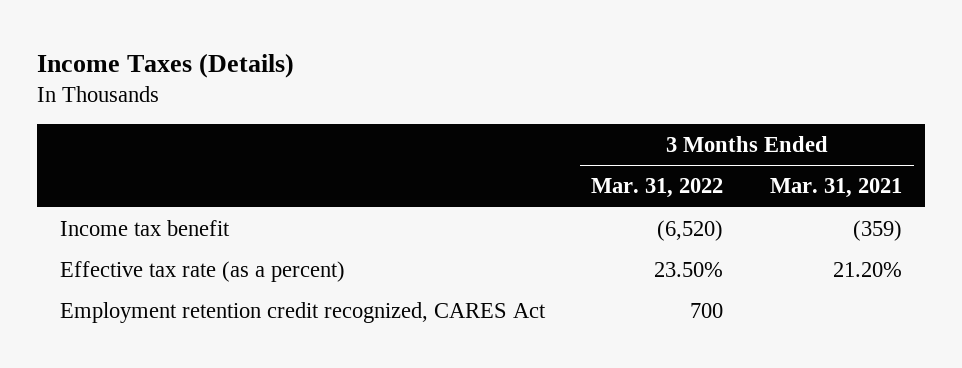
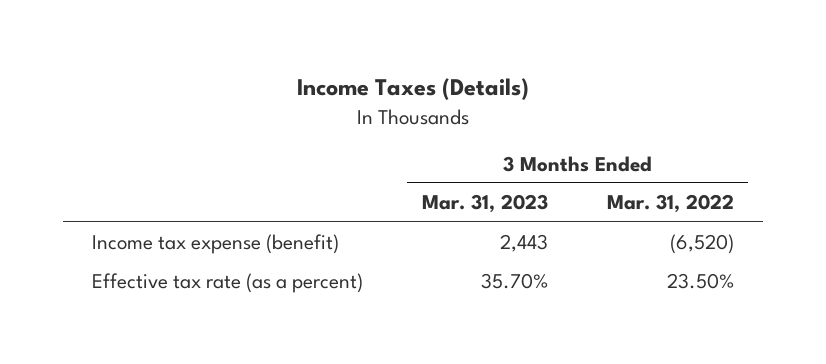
[770,178,903,199] Mar. 31, 2021 -> none
none -> [422,194,549,214] Mar. 31, 2023
[59,219,230,236] Income tax benefit -> [92,234,340,255] Income tax expense (benefit)
[59,301,546,323] Employment retention credit recognized, CARES Act -> none

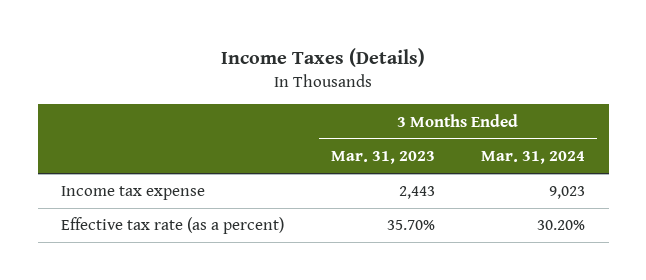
[606,194,734,214] Mar. 31, 2022 -> none
none -> [481,151,586,165] Mar. 31, 2024
[92,234,340,255] Income tax expense (benefit) -> [60,186,205,201] Income tax expense

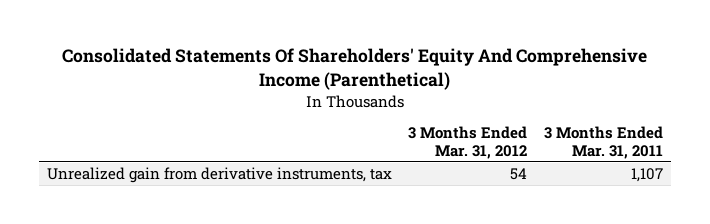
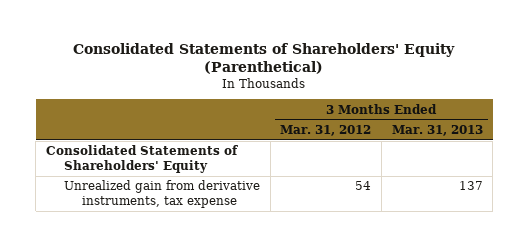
[61,48,647,91] Consolidated Statements Of Shareholders' Equity And Comprehensive Income (Parenthetical) -> [73,42,456,74] Consolidated Statements of Shareholders' Equity (Parenthetical)
[543,126,663,160] 3 Months Ended Mar. 31, 2011 -> none
none -> [391,124,483,136] Mar. 31, 2013
none -> [46,145,239,174] Consolidated Statements of Shareholders' Equity
[46,167,392,184] Unrealized gain from derivative instruments, tax -> [63,180,260,209] Unrealized gain from derivative instruments, tax expense

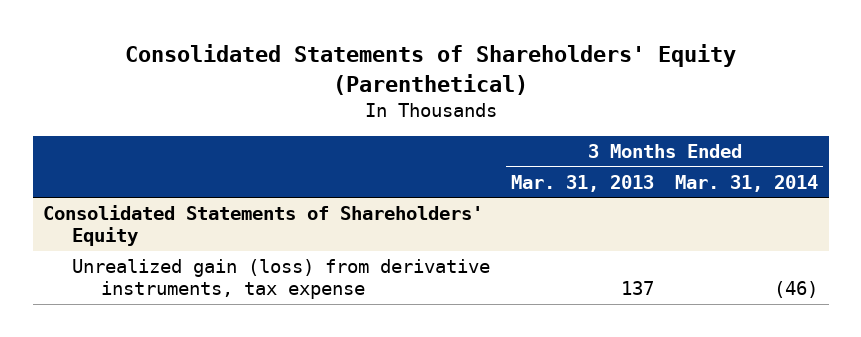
[280,124,372,136] Mar. 31, 2012 -> none
none -> [675,174,819,192] Mar. 31, 2014
[63,180,260,209] Unrealized gain from derivative instruments, tax expense -> [72,259,491,300] Unrealized gain (loss) from derivative instruments, tax expense

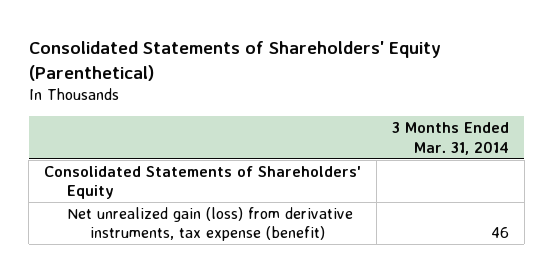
[511,174,655,192] Mar. 31, 2013 -> none
[72,259,491,300] Unrealized gain (loss) from derivative instruments, tax expense -> [67,207,354,242] Net unrealized gain (loss) from derivative instruments, tax expense (benefit)
[774,281,819,299] (46) -> [490,227,509,239] 46

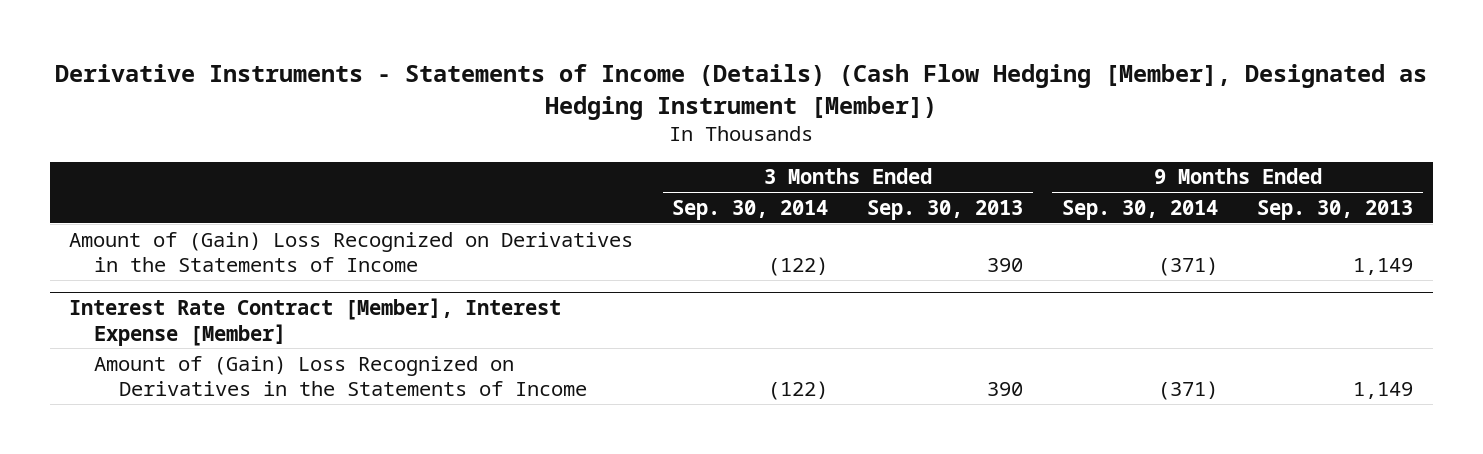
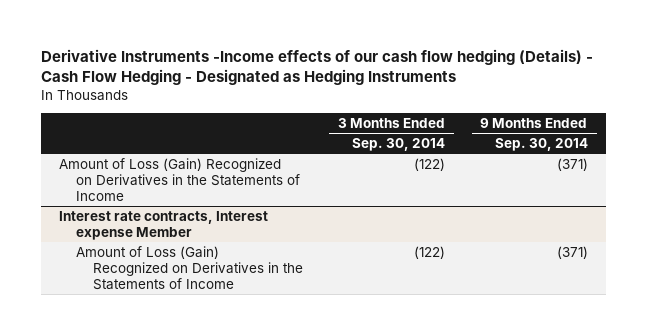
[55,63,1428,120] Derivative Instruments - Statements of Income (Details) (Cash Flow Hedging [Member], Designated as Hedging Instrument [Member]) -> [40,48,593,86] Derivative Instruments -Income effects of our cash flow hedging (Details) - Cash Flow Hedging - Designated as Hedging Instruments
[867,200,1024,221] Sep. 30, 2013 -> none
[1257,200,1414,221] Sep. 30, 2013 -> none
[69,231,634,272] Amount of (Gain) Loss Recognized on Derivatives in the Statements of Income -> [58,157,300,201] Amount of Loss (Gain) Recognized on Derivatives in the Statements of Income
[69,298,562,346] Interest Rate Contract [Member], Interest Expense [Member] -> [58,210,268,240] Interest rate contracts, Interest expense Member
[94,355,588,396] Amount of (Gain) Loss Recognized on Derivatives in the Statements of Income -> [75,245,303,290] Amount of Loss (Gain) Recognized on Derivatives in the Statements of Income

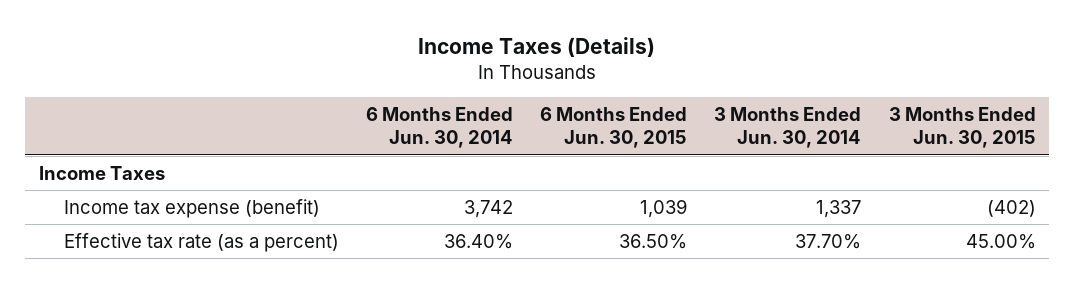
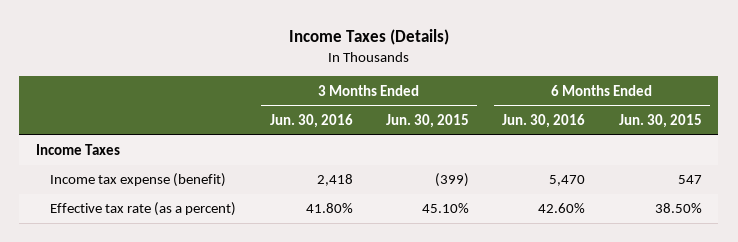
[365,106,513,149] 6 Months Ended Jun. 30, 2014 -> none
[714,106,862,149] 3 Months Ended Jun. 30, 2014 -> none
none -> [269,113,353,128] Jun. 30, 2016
none -> [502,113,586,128] Jun. 30, 2016
[640,198,688,218] 1,039 -> [677,175,702,185] 547
[986,199,1036,217] (402) -> [434,173,469,188] (399)
[619,233,688,249] 36.50% -> [654,203,702,214] 38.50%
[965,233,1036,249] 45.00% -> [421,203,469,214] 45.10%

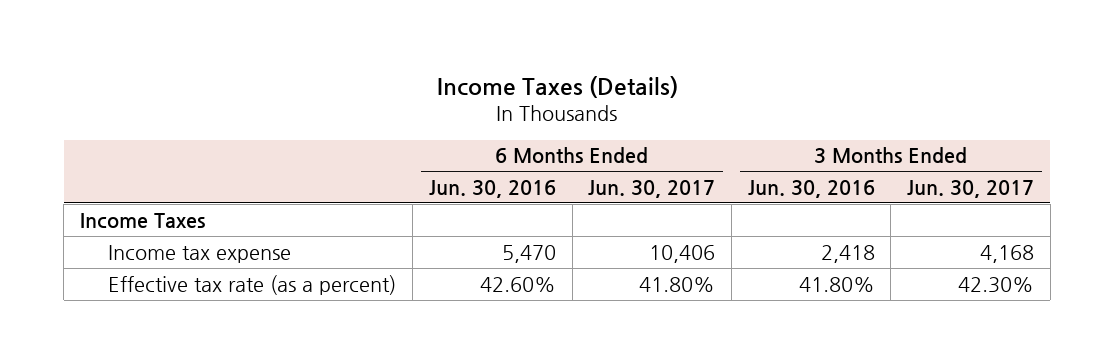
[385,113,469,128] Jun. 30, 2015 -> none
[618,113,702,128] Jun. 30, 2015 -> none
none -> [588,179,716,198] Jun. 30, 2017
none -> [907,179,1035,198] Jun. 30, 2017
[50,173,227,188] Income tax expense (benefit) -> [108,244,292,263] Income tax expense

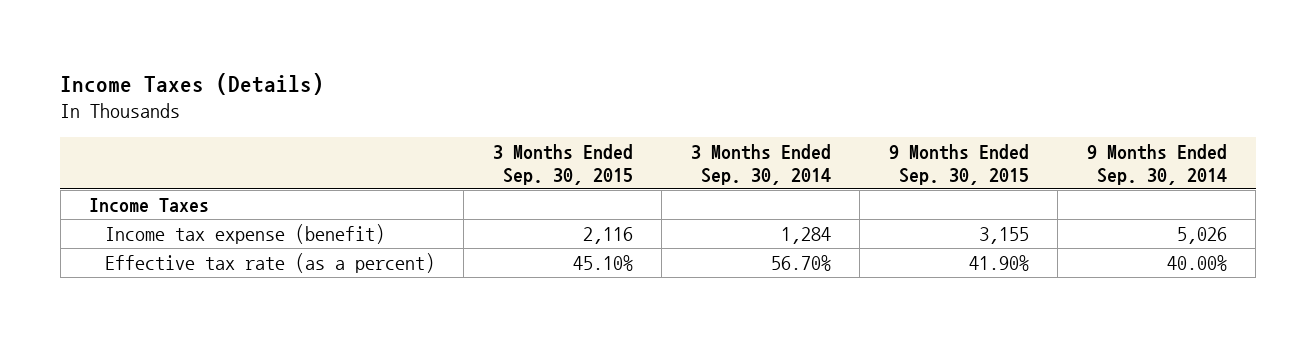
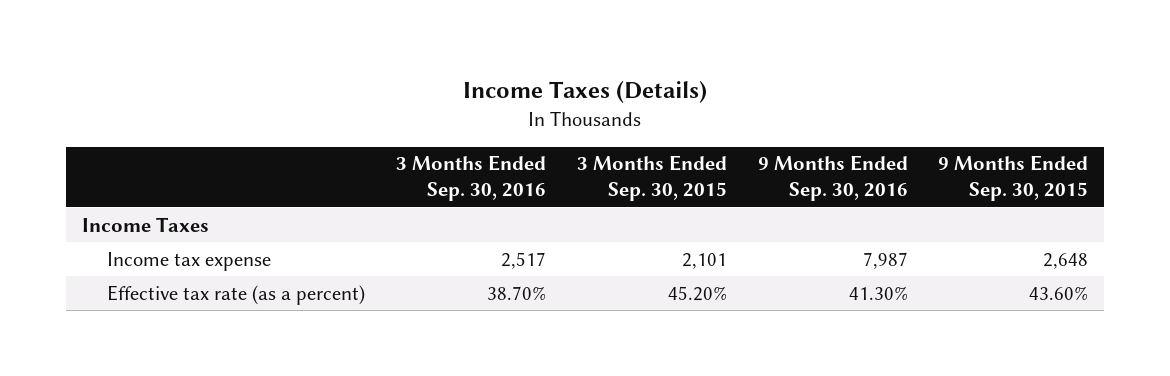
[690,143,831,185] 3 Months Ended Sep. 30, 2014 -> none
[1086,143,1227,185] 9 Months Ended Sep. 30, 2014 -> none
none -> [395,155,546,202] 3 Months Ended Sep. 30, 2016
none -> [757,155,908,202] 9 Months Ended Sep. 30, 2016
[104,223,385,244] Income tax expense (benefit) -> [107,251,272,271] Income tax expense
[582,226,633,244] 2,116 -> [681,252,727,269] 2,101
[978,226,1029,244] 3,155 -> [1043,252,1089,269] 2,648
[572,254,633,271] 45.10% -> [667,285,727,301] 45.20%
[968,254,1029,271] 41.90% -> [1029,285,1089,300] 43.60%

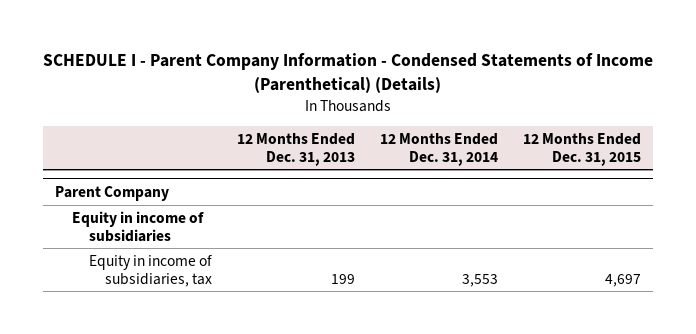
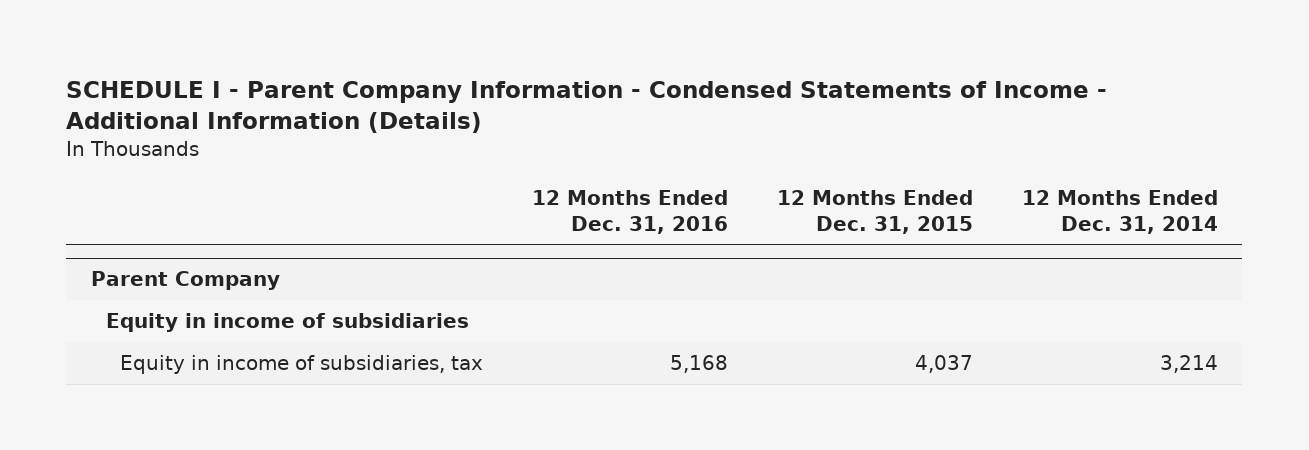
[43,53,654,94] SCHEDULE I - Parent Company Information - Condensed Statements of Income (Parenthetical) (Details) -> [66,80,1108,134] SCHEDULE I - Parent Company Information - Condensed Statements of Income - Additional Information (Details)
[237,132,356,166] 12 Months Ended Dec. 31, 2013 -> none
none -> [532,189,729,234] 12 Months Ended Dec. 31, 2016
[462,273,499,287] 3,553 -> [1159,355,1218,374] 3,214
[604,273,641,287] 4,697 -> [914,355,973,374] 4,037

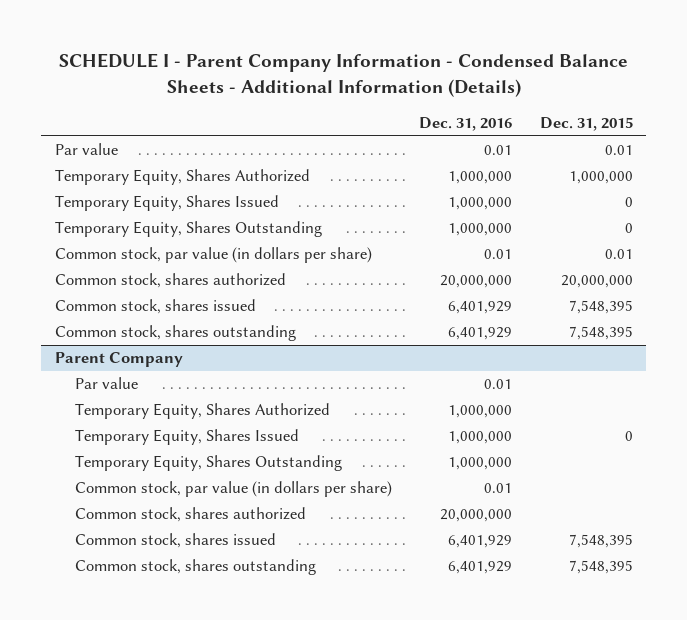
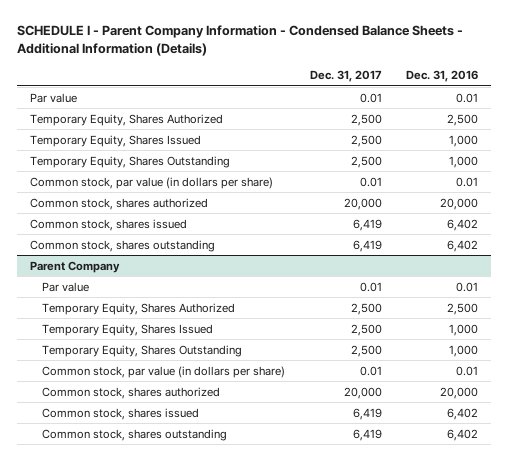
[539,117,633,132] Dec. 31, 2015 -> none
none -> [309,70,382,83] Dec. 31, 2017
[448,171,513,185] 1,000,000 -> [447,113,479,126] 2,500
[448,197,513,211] 1,000,000 -> [449,134,479,147] 1,000
[448,223,513,237] 1,000,000 -> [449,155,479,168] 1,000
[440,275,513,289] 20,000,000 -> [440,197,479,210] 20,000
[448,301,513,315] 6,401,929 -> [447,218,479,231] 6,402
[448,327,513,341] 6,401,929 -> [447,239,479,252] 6,402
[448,405,513,419] 1,000,000 -> [447,302,479,315] 2,500
[448,431,513,445] 1,000,000 -> [449,323,479,336] 1,000
[448,457,513,471] 1,000,000 -> [449,344,479,357] 1,000
[440,509,513,523] 20,000,000 -> [440,386,479,399] 20,000
[448,535,513,549] 6,401,929 -> [447,407,479,420] 6,402
[448,561,513,575] 6,401,929 -> [447,428,479,441] 6,402

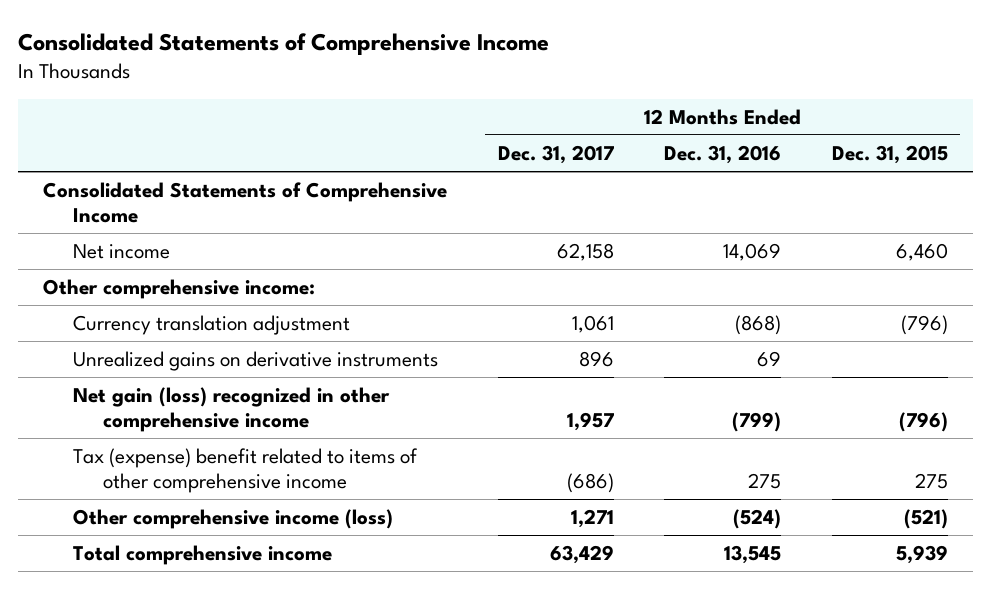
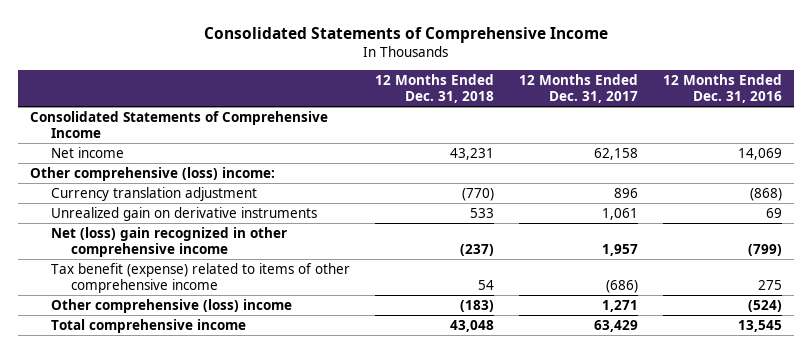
[831,144,948,164] Dec. 31, 2015 -> none
none -> [374,73,494,104] 12 Months Ended Dec. 31, 2018
[43,278,316,299] Other comprehensive income: -> [30,166,276,181] Other comprehensive (loss) income:
[571,314,614,333] 1,061 -> [613,187,638,198] 896
[73,350,439,371] Unrealized gains on derivative instruments -> [50,206,317,221] Unrealized gain on derivative instruments
[578,350,614,367] 896 -> [601,207,638,220] 1,061
[73,386,391,432] Net gain (loss) recognized in other comprehensive income -> [50,226,287,258] Net (loss) gain recognized in other comprehensive income
[73,447,419,493] Tax (expense) benefit related to items of other comprehensive income -> [50,262,350,294] Tax benefit (expense) related to items of other comprehensive income
[73,508,394,529] Other comprehensive income (loss) -> [50,298,292,313] Other comprehensive (loss) income

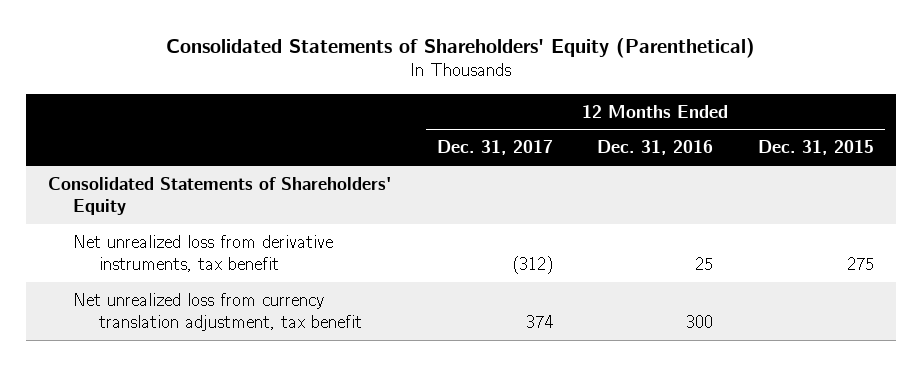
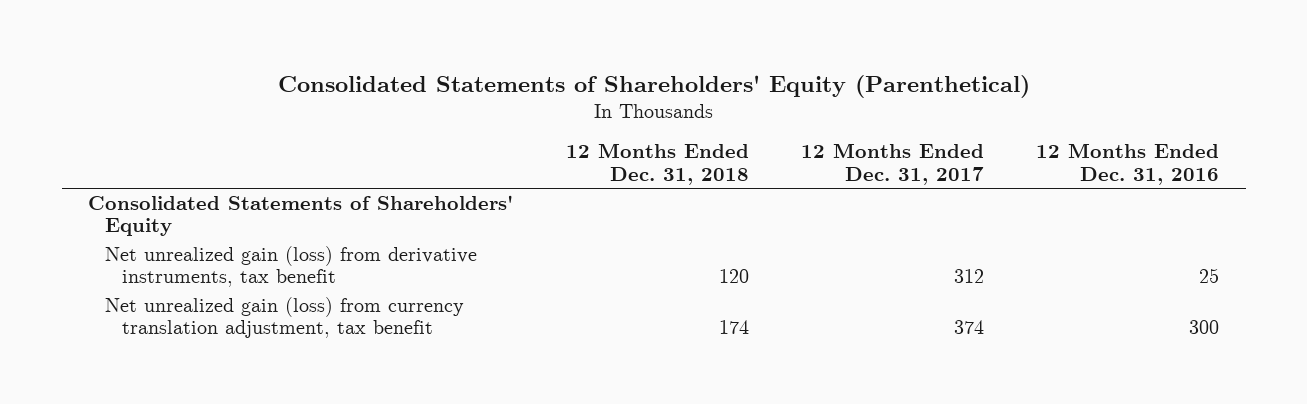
[757,140,874,156] Dec. 31, 2015 -> none
none -> [565,143,749,186] 12 Months Ended Dec. 31, 2018
[73,234,334,273] Net unrealized loss from derivative instruments, tax benefit -> [104,245,477,288] Net unrealized gain (loss) from derivative instruments, tax benefit
[511,256,553,275] (312) -> [953,269,984,284] 312
[73,292,362,332] Net unrealized loss from currency translation adjustment, tax benefit -> [104,296,464,339] Net unrealized gain (loss) from currency translation adjustment, tax benefit

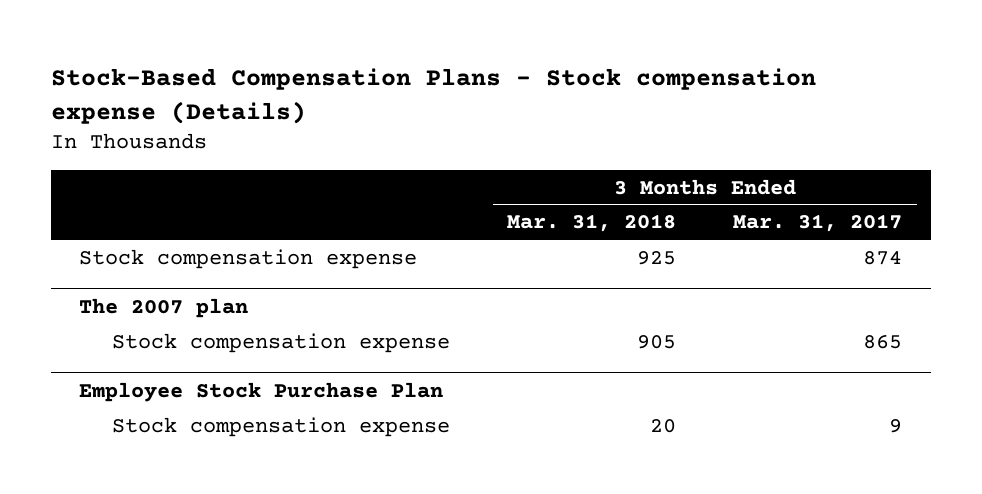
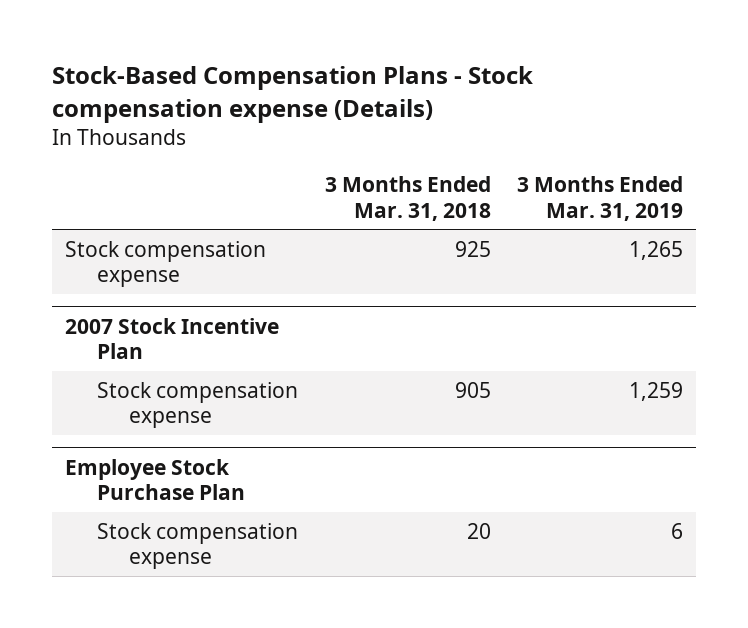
[733,214,903,233] Mar. 31, 2017 -> none
none -> [517,176,684,221] 3 Months Ended Mar. 31, 2019
[79,297,249,318] The 2007 plan -> [65,317,280,359] 2007 Stock Incentive Plan

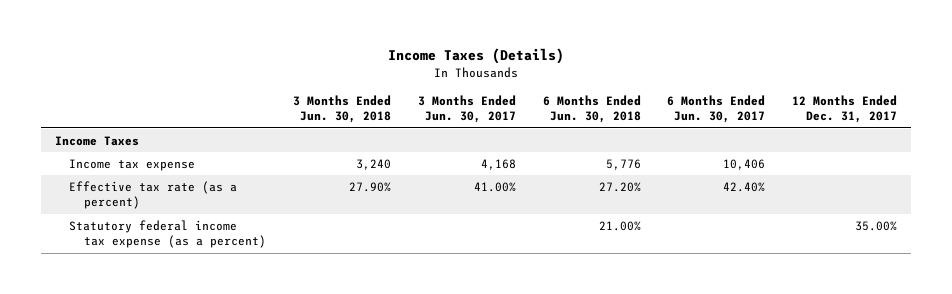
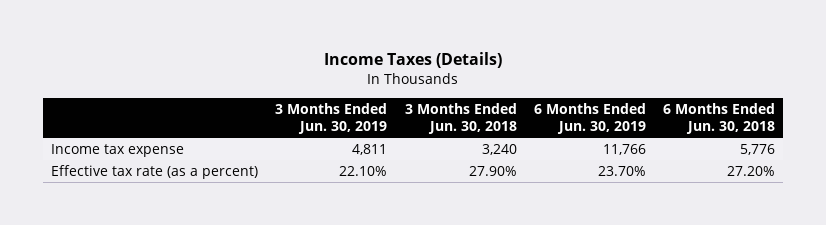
[417,95,516,124] 3 Months Ended Jun. 30, 2017 -> none
[667,95,766,124] 6 Months Ended Jun. 30, 2017 -> none
[792,95,898,124] 12 Months Ended Dec. 31, 2017 -> none
none -> [275,102,388,135] 3 Months Ended Jun. 30, 2019
none -> [533,102,646,135] 6 Months Ended Jun. 30, 2019
[54,135,139,146] Income Taxes -> none
[69,219,267,249] Statutory federal income tax expense (as a percent) -> none

